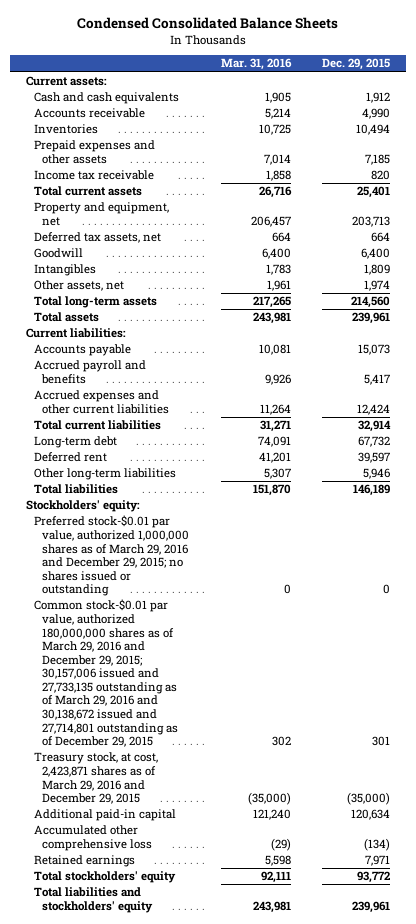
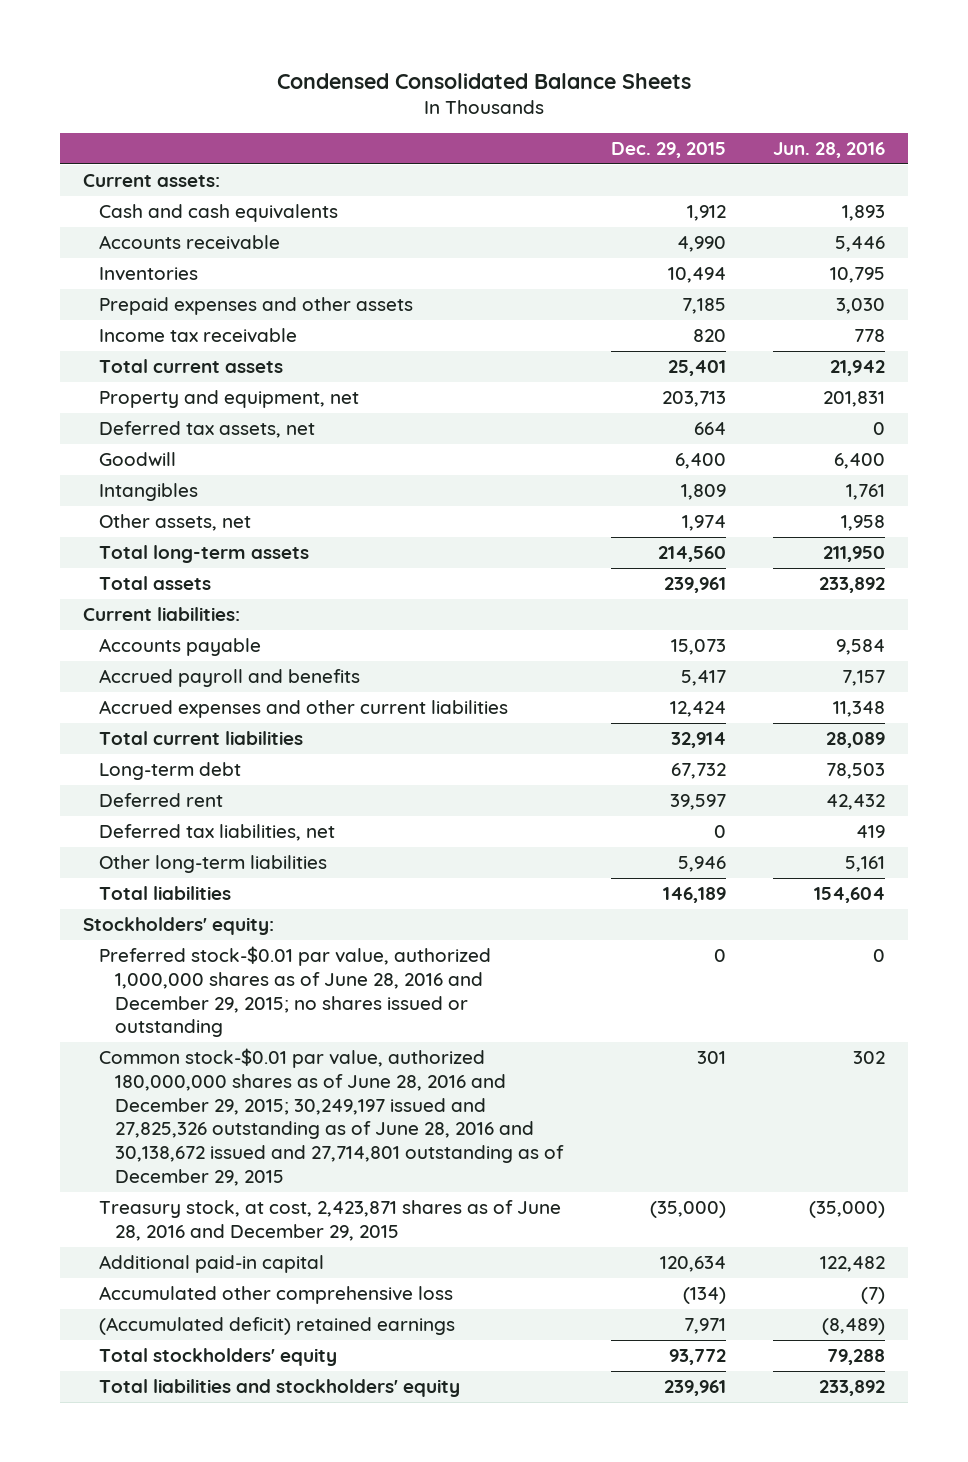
[220,58,292,71] Mar. 31, 2016 -> none
none -> [772,142,885,159] Jun. 28, 2016
none -> [99,824,336,842] Deferred tax liabilities, net
[33,515,190,597] Preferred stock-$0.01 par value, authorized 1,000,000 shares as of March 29, 2016 and December 29, 2015; no shares issued or outstanding -> [99,946,492,1038] Preferred stock-$0.01 par value, authorized 1,000,000 shares as of June 28, 2016 and December 29, 2015; no shares issued or outstanding
[33,599,179,748] Common stock-$0.01 par value, authorized 180,000,000 shares as of March 29, 2016 and December 29, 2015; 30,157,006 issued and 27,733,135 outstanding as of March 29, 2016 and 30,138,672 issued and 27,714,801 outstanding as of December 29, 2015 -> [99,1048,565,1187] Common stock-$0.01 par value, authorized 180,000,000 shares as of June 28, 2016 and December 29, 2015; 30,249,197 issued and 27,825,326 outstanding as of June 28, 2016 and 30,138,672 issued and 27,714,801 outstanding as of December 29, 2015
[33,752,158,805] Treasury stock, at cost, 2,423,871 shares as of March 29, 2016 and December 29, 2015 -> [99,1200,562,1241] Treasury stock, at cost, 2,423,871 shares as of June 28, 2016 and December 29, 2015
[33,855,135,868] Retained earnings -> [99,1317,456,1336] (Accumulated deficit) retained earnings

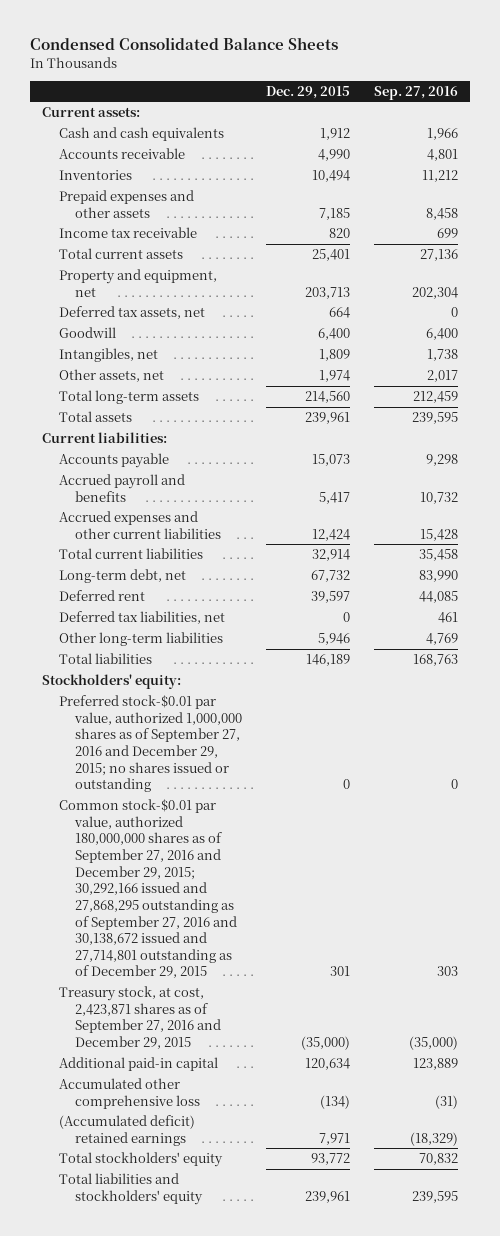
[772,142,885,159] Jun. 28, 2016 -> none
none -> [373,85,458,100] Sep. 27, 2016
[99,483,199,502] Intangibles -> [58,348,158,363] Intangibles, net
[99,762,242,781] Long-term debt -> [58,569,186,584] Long-term debt, net
[99,946,492,1038] Preferred stock-$0.01 par value, authorized 1,000,000 shares as of June 28, 2016 and December 29, 2015; no shares issued or outstanding -> [58,695,242,793] Preferred stock-$0.01 par value, authorized 1,000,000 shares as of September 27, 2016 and December 29, 2015; no shares issued or outstanding
[99,1048,565,1187] Common stock-$0.01 par value, authorized 180,000,000 shares as of June 28, 2016 and December 29, 2015; 30,249,197 issued and 27,825,326 outstanding as of June 28, 2016 and 30,138,672 issued and 27,714,801 outstanding as of December 29, 2015 -> [58,799,237,979] Common stock-$0.01 par value, authorized 180,000,000 shares as of September 27, 2016 and December 29, 2015; 30,292,166 issued and 27,868,295 outstanding as of September 27, 2016 and 30,138,672 issued and 27,714,801 outstanding as of December 29, 2015
[99,1200,562,1241] Treasury stock, at cost, 2,423,871 shares as of June 28, 2016 and December 29, 2015 -> [58,986,221,1049] Treasury stock, at cost, 2,423,871 shares as of September 27, 2016 and December 29, 2015

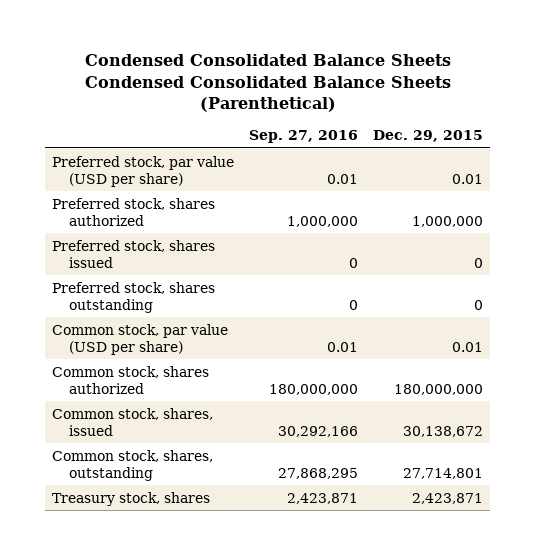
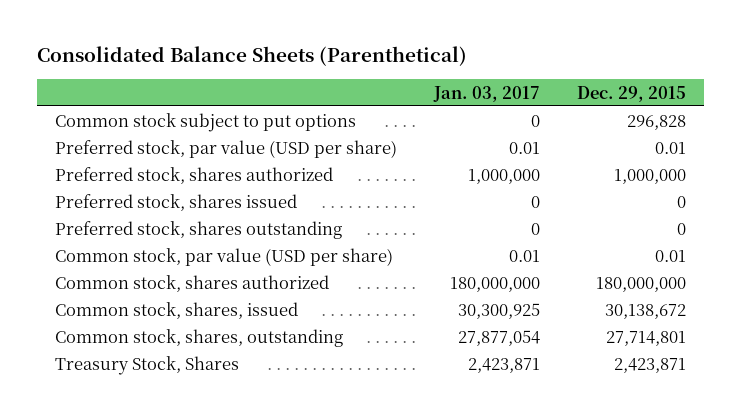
[84,54,451,112] Condensed Consolidated Balance Sheets Condensed Consolidated Balance Sheets (Parenthetical) -> [36,46,467,67] Consolidated Balance Sheets (Parenthetical)
[249,130,359,144] Sep. 27, 2016 -> none
none -> [433,85,541,102] Jan. 03, 2017
none -> [55,112,357,132] Common stock subject to put options
[52,491,211,506] Treasury stock, shares -> [55,355,240,375] Treasury Stock, Shares

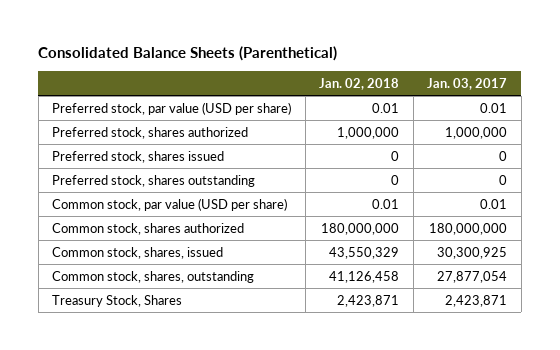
[576,85,686,102] Dec. 29, 2015 -> none
none -> [319,77,400,90] Jan. 02, 2018
[55,112,357,132] Common stock subject to put options -> none

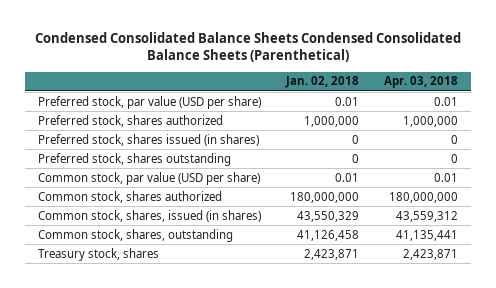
[38,46,338,62] Consolidated Balance Sheets (Parenthetical) -> [34,31,461,63] Condensed Consolidated Balance Sheets Condensed Consolidated Balance Sheets (Parenthetical)
[427,77,508,90] Jan. 03, 2017 -> none
none -> [384,76,459,89] Apr. 03, 2018
[52,150,225,163] Preferred stock, shares issued -> [37,133,259,146] Preferred stock, shares issued (in shares)
[52,246,224,259] Common stock, shares, issued -> [37,209,261,222] Common stock, shares, issued (in shares)
[52,294,183,307] Treasury Stock, Shares -> [37,247,159,261] Treasury stock, shares

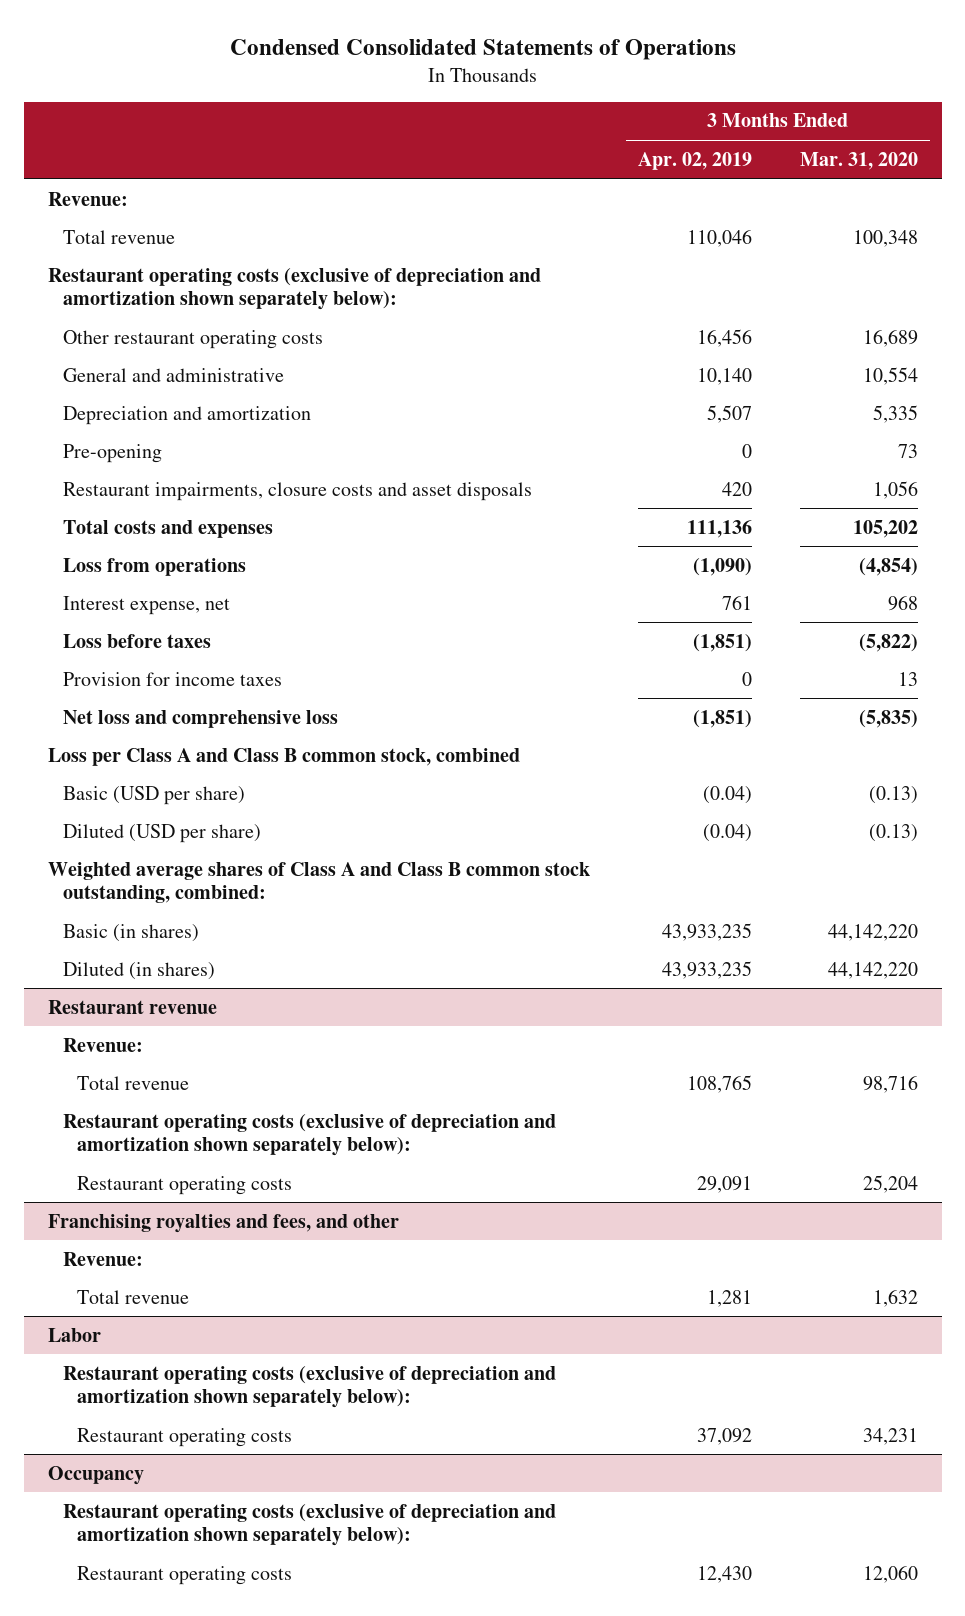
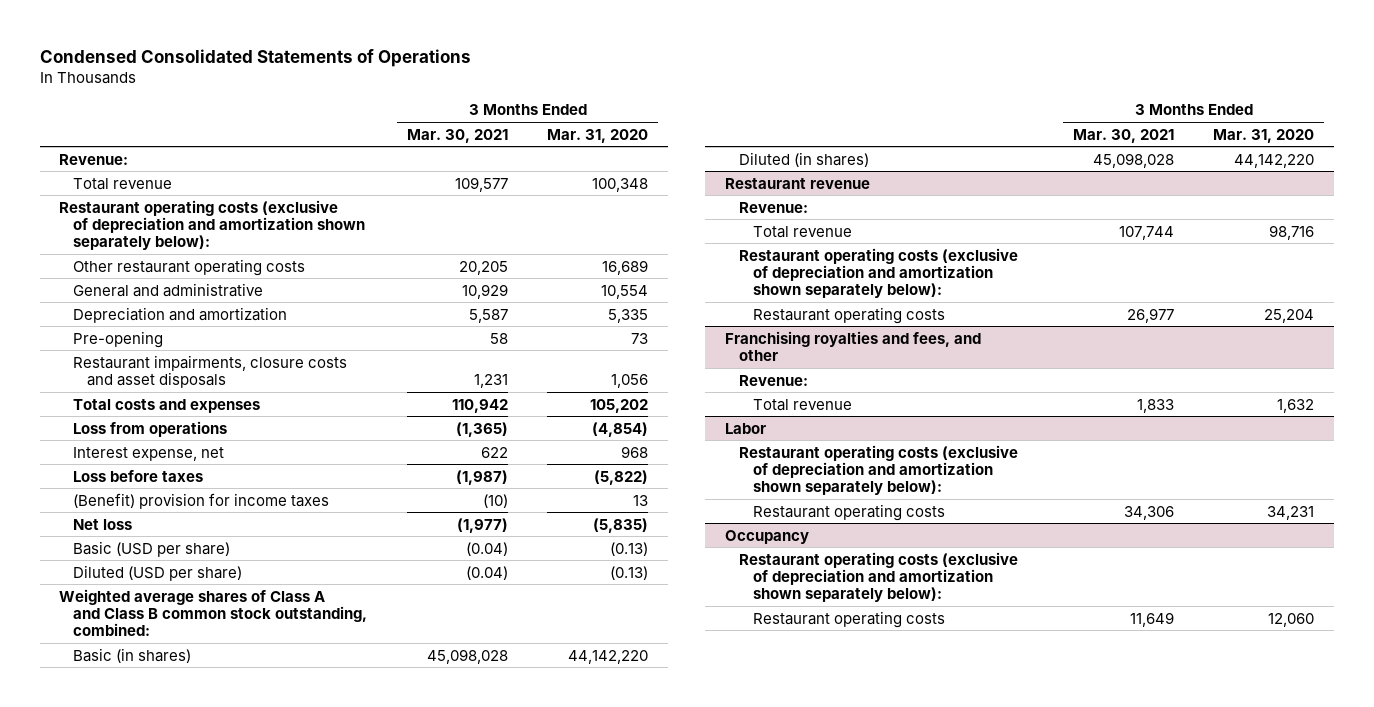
[637,151,752,170] Apr. 02, 2019 -> none
none -> [406,128,508,143] Mar. 30, 2021
[47,747,520,766] Loss per Class A and Class B common stock, combined -> none
[62,671,282,686] Provision for income taxes -> [73,492,330,509] (Benefit) provision for income taxes
[62,709,338,728] Net loss and comprehensive loss -> [73,518,133,530] Net loss

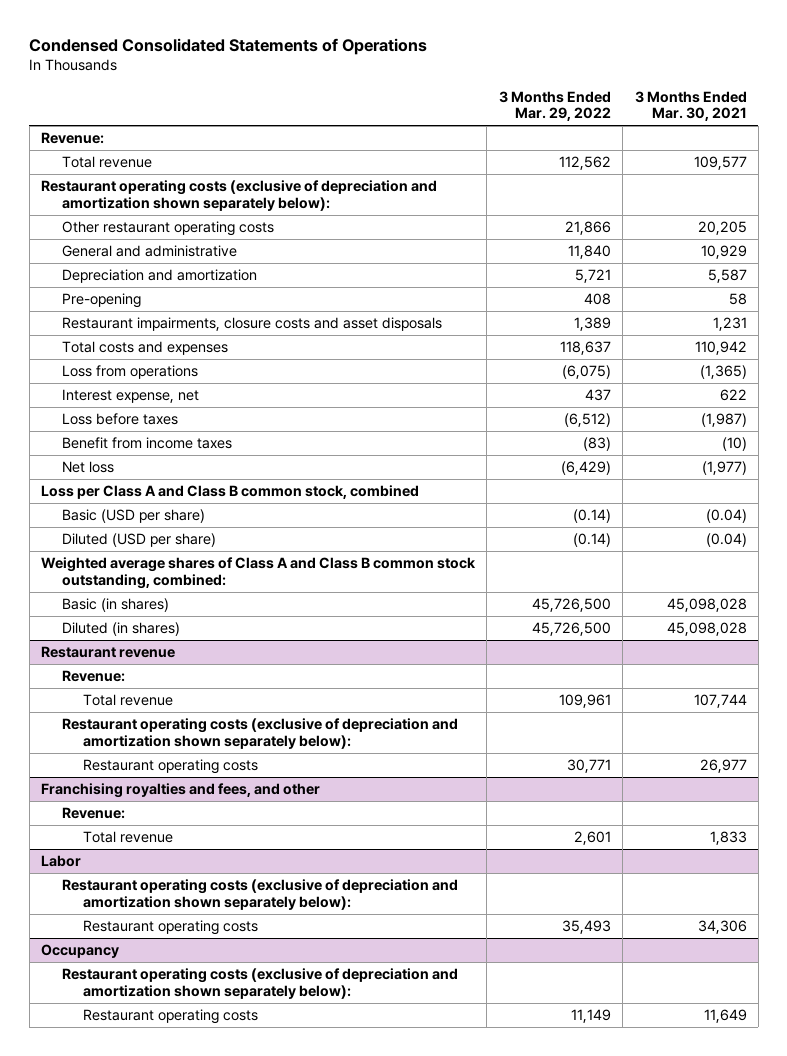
[547,128,649,143] Mar. 31, 2020 -> none
none -> [498,90,611,122] 3 Months Ended Mar. 29, 2022
[73,492,330,509] (Benefit) provision for income taxes -> [61,437,232,450] Benefit from income taxes
none -> [40,485,419,500] Loss per Class A and Class B common stock, combined

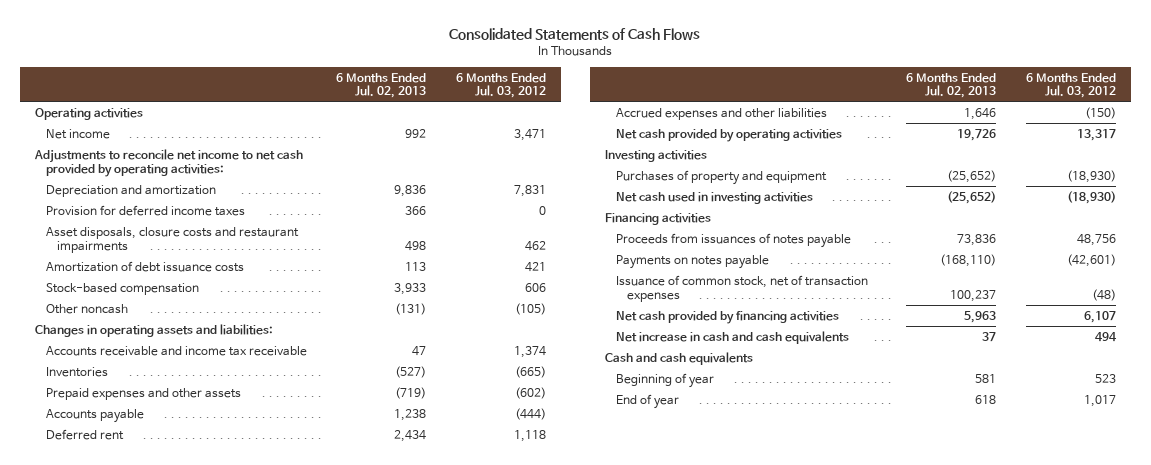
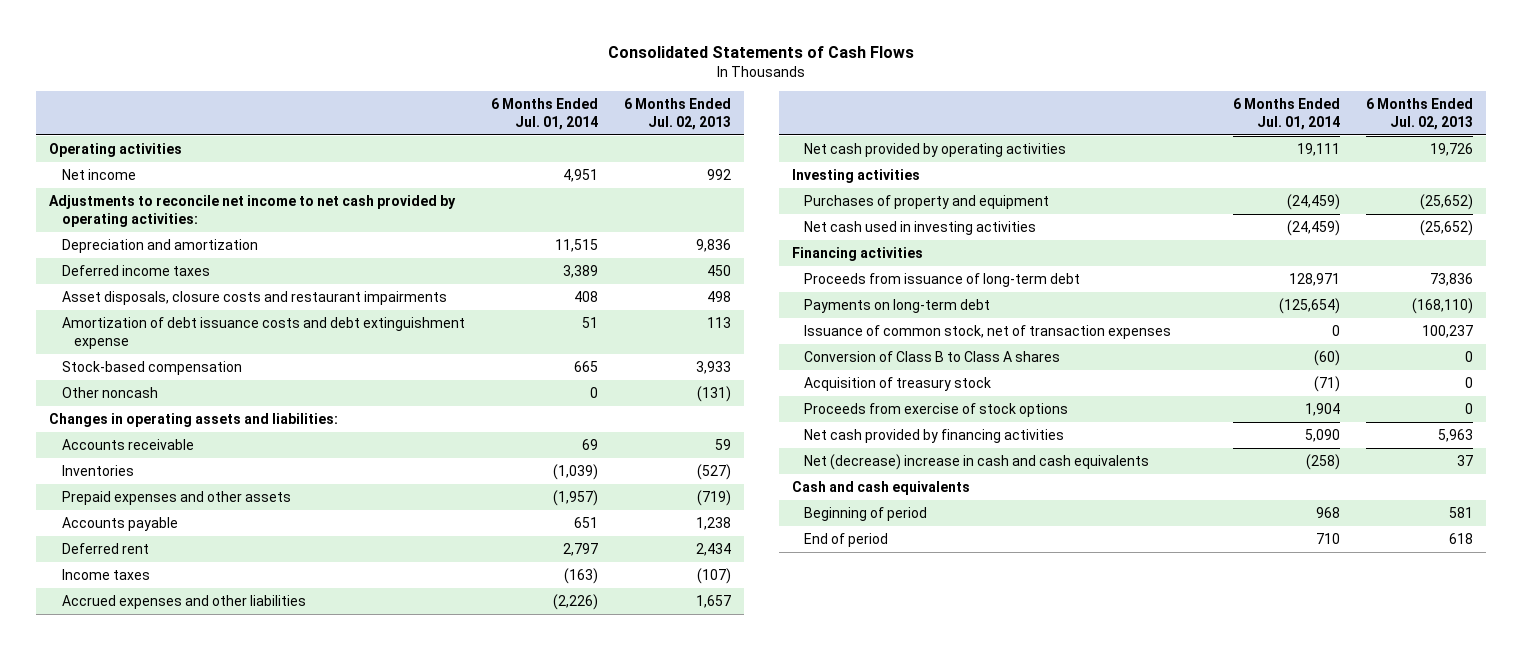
[455,72,546,99] 6 Months Ended Jul. 03, 2012 -> none
none -> [490,98,598,130] 6 Months Ended Jul. 01, 2014
[45,204,245,216] Provision for deferred income taxes -> [61,264,210,276] Deferred income taxes
[405,205,427,215] 366 -> [706,264,731,276] 450
[45,260,244,272] Amortization of debt issuance costs -> [61,316,465,349] Amortization of debt issuance costs and debt extinguishment expense
[45,345,307,356] Accounts receivable and income tax receivable -> none
none -> [61,438,194,450] Accounts receivable
none -> [61,568,150,580] Income taxes
[964,107,997,120] 1,646 -> [695,594,731,608] 1,657
[615,232,851,248] Proceeds from issuances of notes payable -> [804,272,1081,287] Proceeds from issuance of long-term debt
[615,254,769,269] Payments on notes payable -> [804,298,991,313] Payments on long-term debt
none -> [804,350,1061,362] Conversion of Class B to Class A shares
none -> [804,376,992,391] Acquisition of treasury stock
none -> [804,402,1069,417] Proceeds from exercise of stock options
[615,330,849,344] Net increase in cash and cash equivalents -> [804,453,1150,470] Net (decrease) increase in cash and cash equivalents
[615,372,714,388] Beginning of year -> [804,506,928,521] Beginning of period
[615,393,679,409] End of year -> [804,532,889,547] End of period

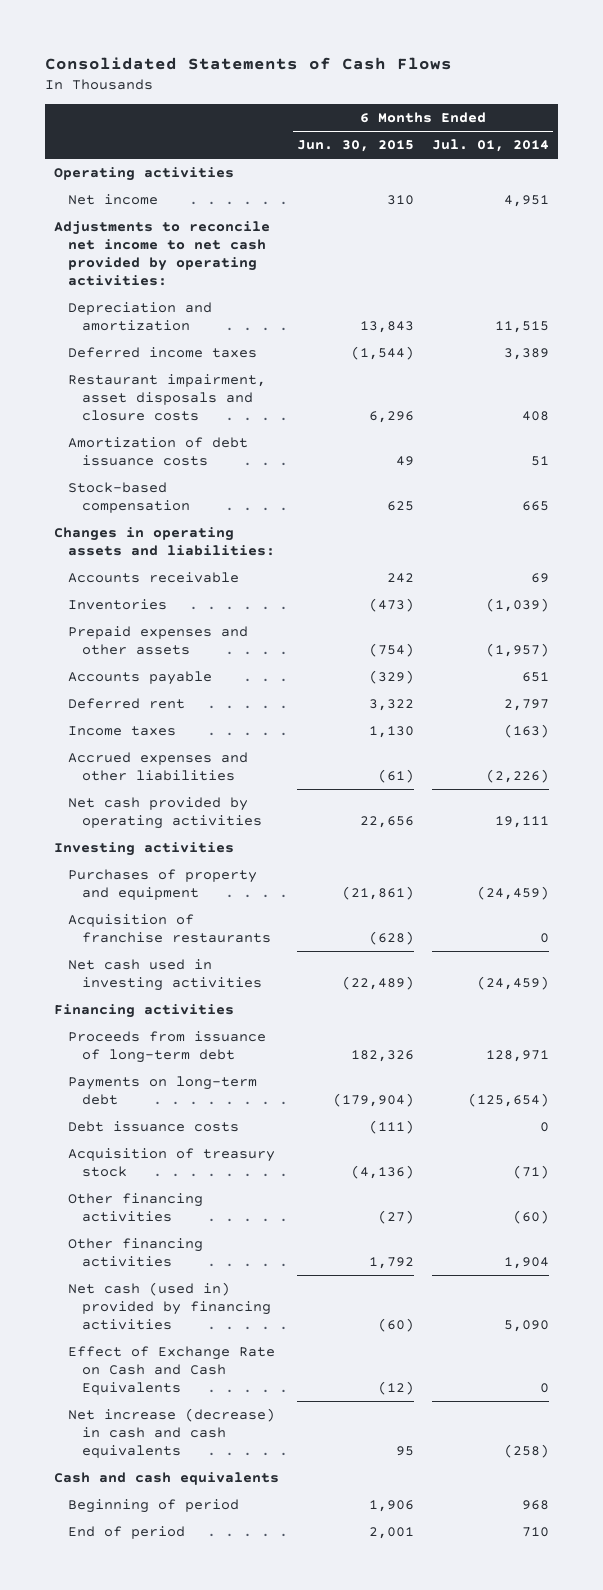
[623,98,731,130] 6 Months Ended Jul. 02, 2013 -> none
none -> [297,140,415,153] Jun. 30, 2015
[61,290,447,305] Asset disposals, closure costs and restaurant impairments -> [68,373,267,422] Restaurant impairment, asset disposals and closure costs
[61,316,465,349] Amortization of debt issuance costs and debt extinguishment expense -> [68,436,249,467] Amortization of debt issuance costs
[61,386,158,398] Other noncash -> none
none -> [68,913,272,944] Acquisition of franchise restaurants
[804,324,1172,339] Issuance of common stock, net of transaction expenses -> none
[804,350,1061,362] Conversion of Class B to Class A shares -> none
none -> [68,1120,240,1132] Debt issuance costs
none -> [68,1192,204,1223] Other financing activities
[804,402,1069,417] Proceeds from exercise of stock options -> [68,1237,204,1268] Other financing activities
[804,428,1065,443] Net cash provided by financing activities -> [68,1281,272,1331] Net cash (used in) provided by financing activities
none -> [68,1345,276,1396] Effect of Exchange Rate on Cash and Cash Equivalents
[804,453,1150,470] Net (decrease) increase in cash and cash equivalents -> [68,1407,276,1459] Net increase (decrease) in cash and cash equivalents

